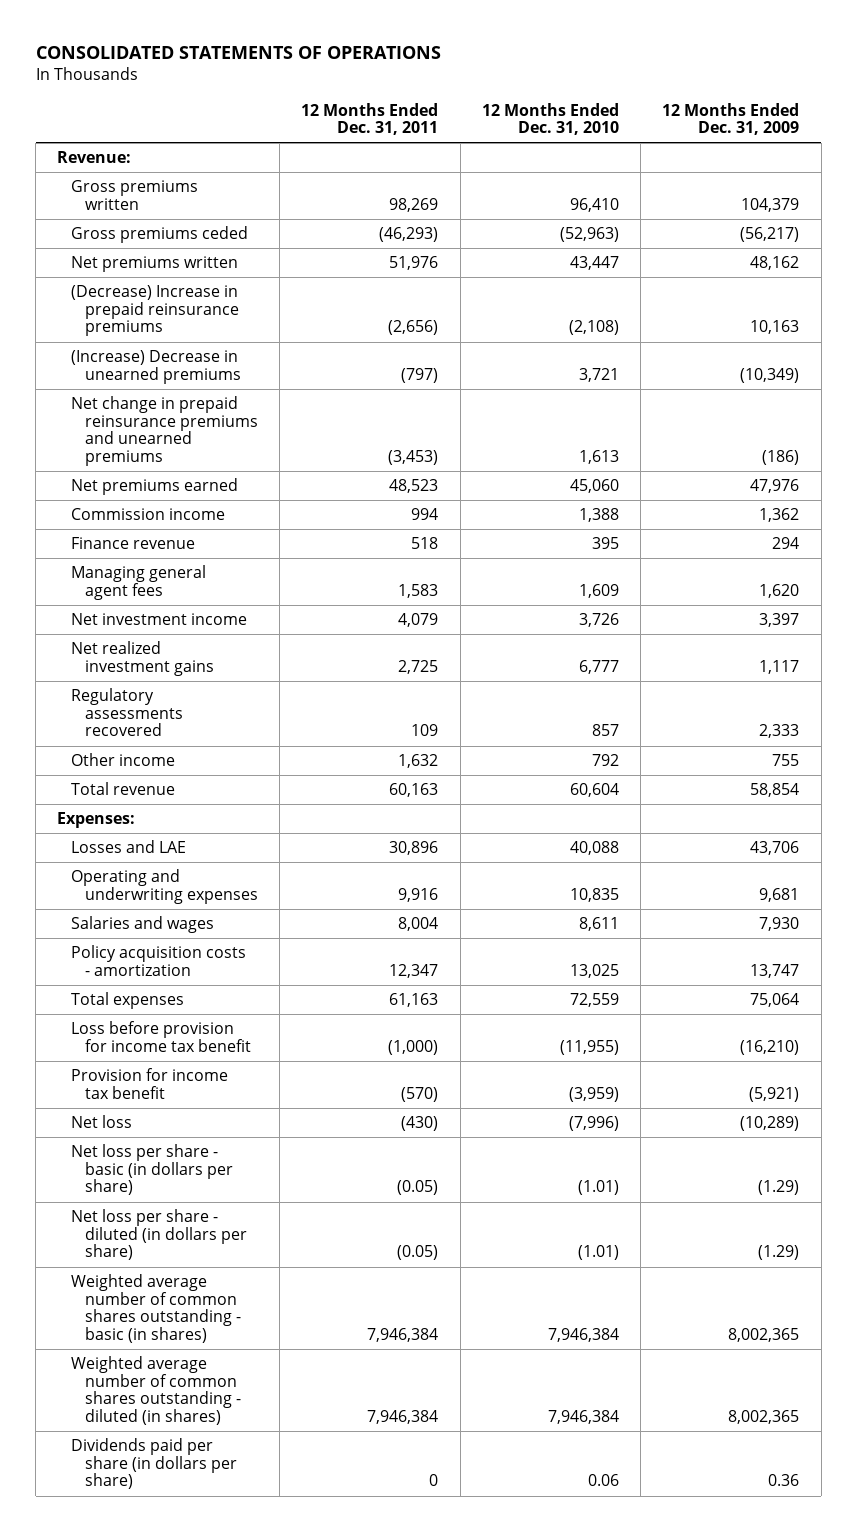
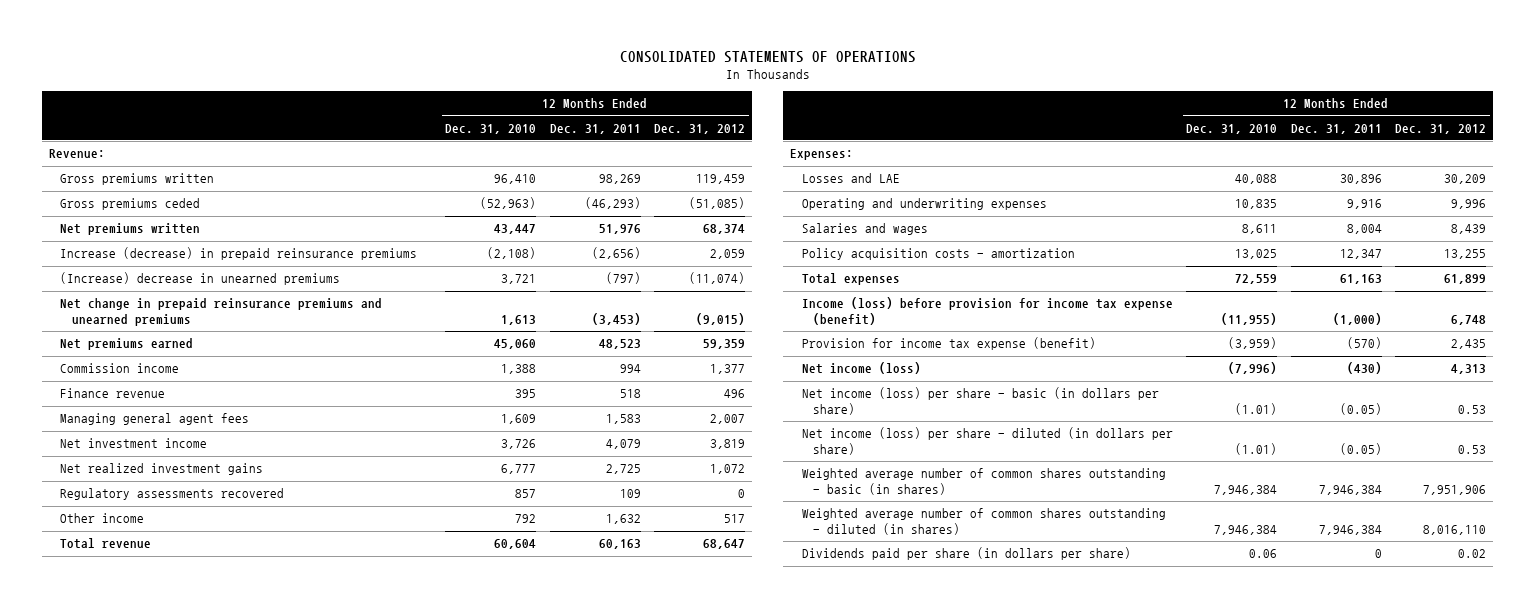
[662,102,800,136] 12 Months Ended Dec. 31, 2009 -> none
none -> [654,123,746,134] Dec. 31, 2012
[71,285,239,337] (Decrease) Increase in prepaid reinsurance premiums -> [60,247,418,261] Increase (decrease) in prepaid reinsurance premiums
[71,350,241,384] (Increase) Decrease in unearned premiums -> [60,272,341,286] (Increase) decrease in unearned premiums
[71,1021,251,1052] Loss before provision for income tax benefit -> [801,297,1173,325] Income (loss) before provision for income tax expense (benefit)
[71,1068,229,1099] Provision for income tax benefit -> [801,337,1096,351] Provision for income tax expense (benefit)
[71,1115,133,1129] Net loss -> [801,362,921,375] Net income (loss)
[71,1144,233,1196] Net loss per share - basic (in dollars per share) -> [801,387,1159,415] Net income (loss) per share - basic (in dollars per share)
[71,1209,247,1261] Net loss per share - diluted (in dollars per share) -> [801,427,1173,455] Net income (loss) per share - diluted (in dollars per share)

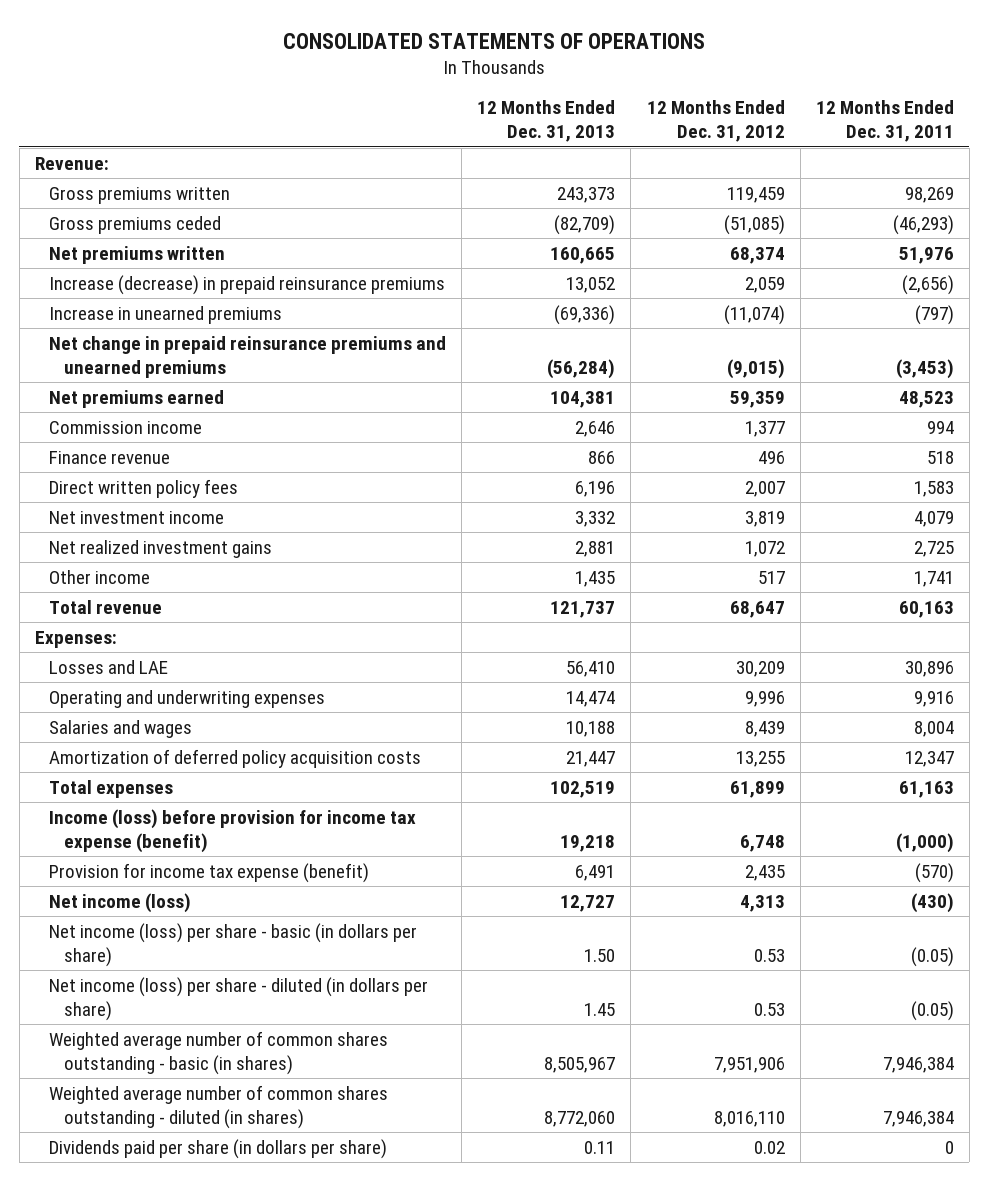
[444,123,536,134] Dec. 31, 2010 -> none
none -> [477,100,616,143] 12 Months Ended Dec. 31, 2013
[60,272,341,286] (Increase) decrease in unearned premiums -> [49,305,283,324] Increase in unearned premiums
[60,413,250,426] Managing general agent fees -> [49,478,239,498] Direct written policy fees
[60,488,285,501] Regulatory assessments recovered -> none
[605,514,641,525] 1,632 -> [913,570,954,587] 1,741
[801,248,1075,261] Policy acquisition costs - amortization -> [49,748,422,768] Amortization of deferred policy acquisition costs

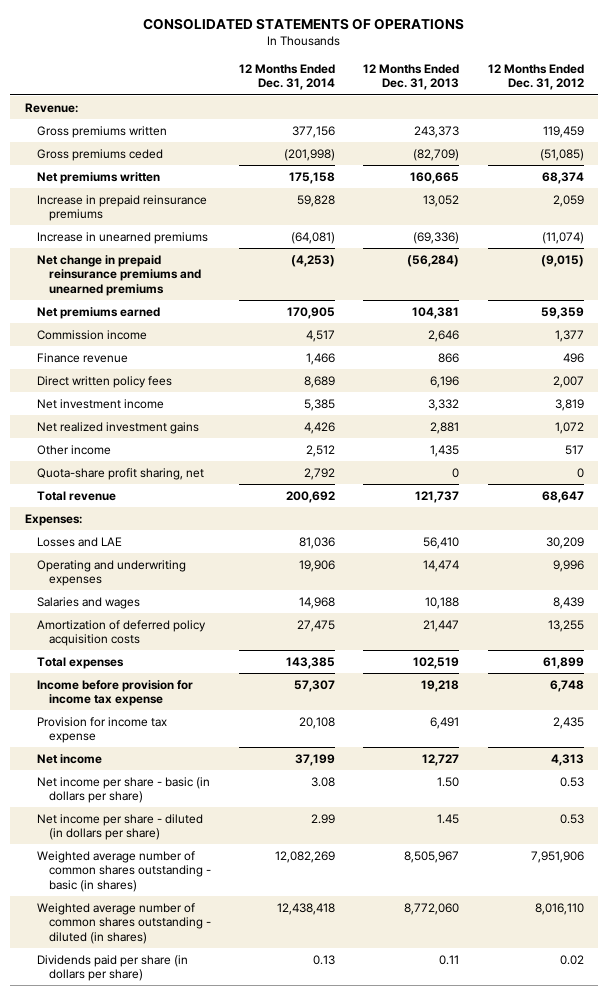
[815,100,954,143] 12 Months Ended Dec. 31, 2011 -> none
none -> [238,63,335,91] 12 Months Ended Dec. 31, 2014
[49,274,446,295] Increase (decrease) in prepaid reinsurance premiums -> [36,194,207,222] Increase in prepaid reinsurance premiums
none -> [36,467,204,480] Quota-share profit sharing, net
[49,808,417,853] Income (loss) before provision for income tax expense (benefit) -> [36,679,193,707] Income before provision for income tax expense
[49,862,370,883] Provision for income tax expense (benefit) -> [36,716,167,744] Provision for income tax expense
[49,892,192,913] Net income (loss) -> [36,753,102,764] Net income
[49,922,418,967] Net income (loss) per share - basic (in dollars per share) -> [36,776,210,804] Net income per share - basic (in dollars per share)
[49,976,429,1021] Net income (loss) per share - diluted (in dollars per share) -> [36,813,203,841] Net income per share - diluted (in dollars per share)

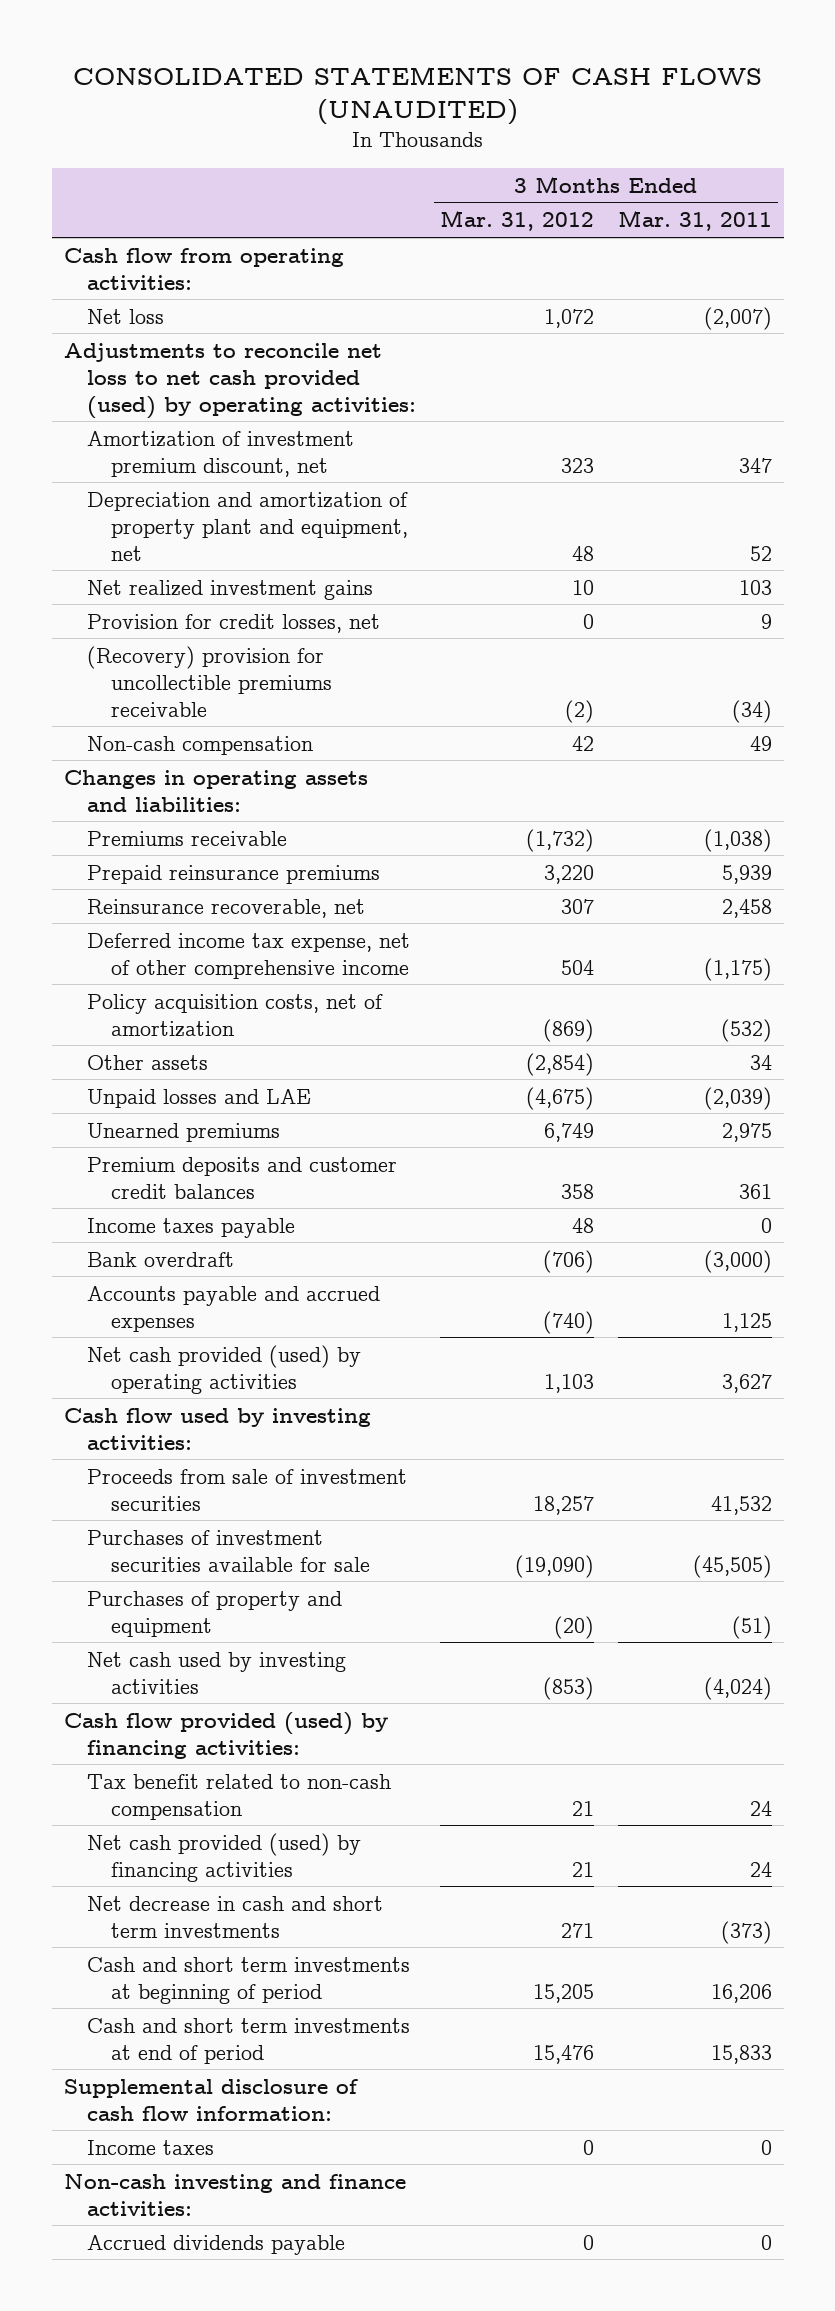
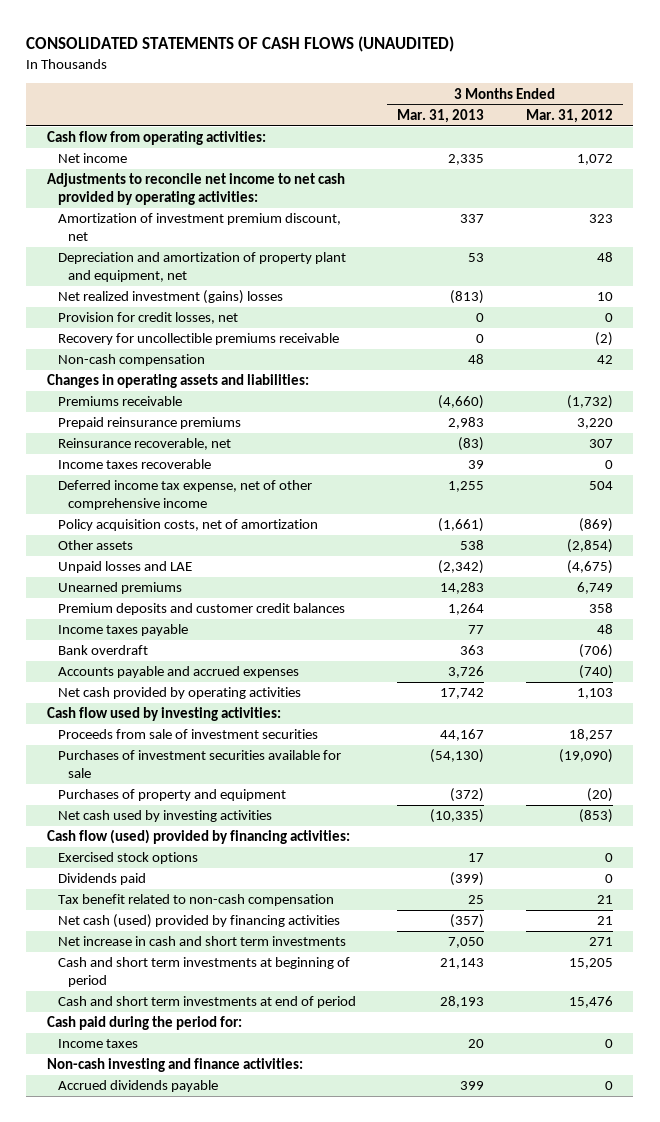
[617,210,772,232] Mar. 31, 2011 -> none
none -> [397,108,485,123] Mar. 31, 2013
[87,308,165,324] Net loss -> [57,153,127,164] Net income
[63,342,417,419] Adjustments to reconcile net loss to net cash provided (used) by operating activities: -> [47,173,346,206] Adjustments to reconcile net income to net cash provided by operating activities:
[87,579,374,600] Net realized investment gains -> [57,290,283,305] Net realized investment (gains) losses
[87,645,332,717] (Recovery) provision for uncollectible premiums receivable -> [57,333,339,346] Recovery for uncollectible premiums receivable
none -> [57,459,211,470] Income taxes recoverable
[87,1344,362,1394] Net cash provided (used) by operating activities -> [57,687,301,700] Net cash provided by operating activities
[63,1711,388,1759] Cash flow provided (used) by financing activities: -> [47,829,351,845] Cash flow (used) provided by financing activities:
none -> [57,852,198,865] Exercised stock options
none -> [57,873,146,886] Dividends paid
[87,1832,362,1882] Net cash provided (used) by financing activities -> [57,914,340,929] Net cash (used) provided by financing activities
[87,1895,384,1938] Net decrease in cash and short term investments -> [57,936,346,947] Net increase in cash and short term investments
[63,2078,358,2121] Supplemental disclosure of cash flow information: -> none
none -> [47,1016,243,1031] Cash paid during the period for:

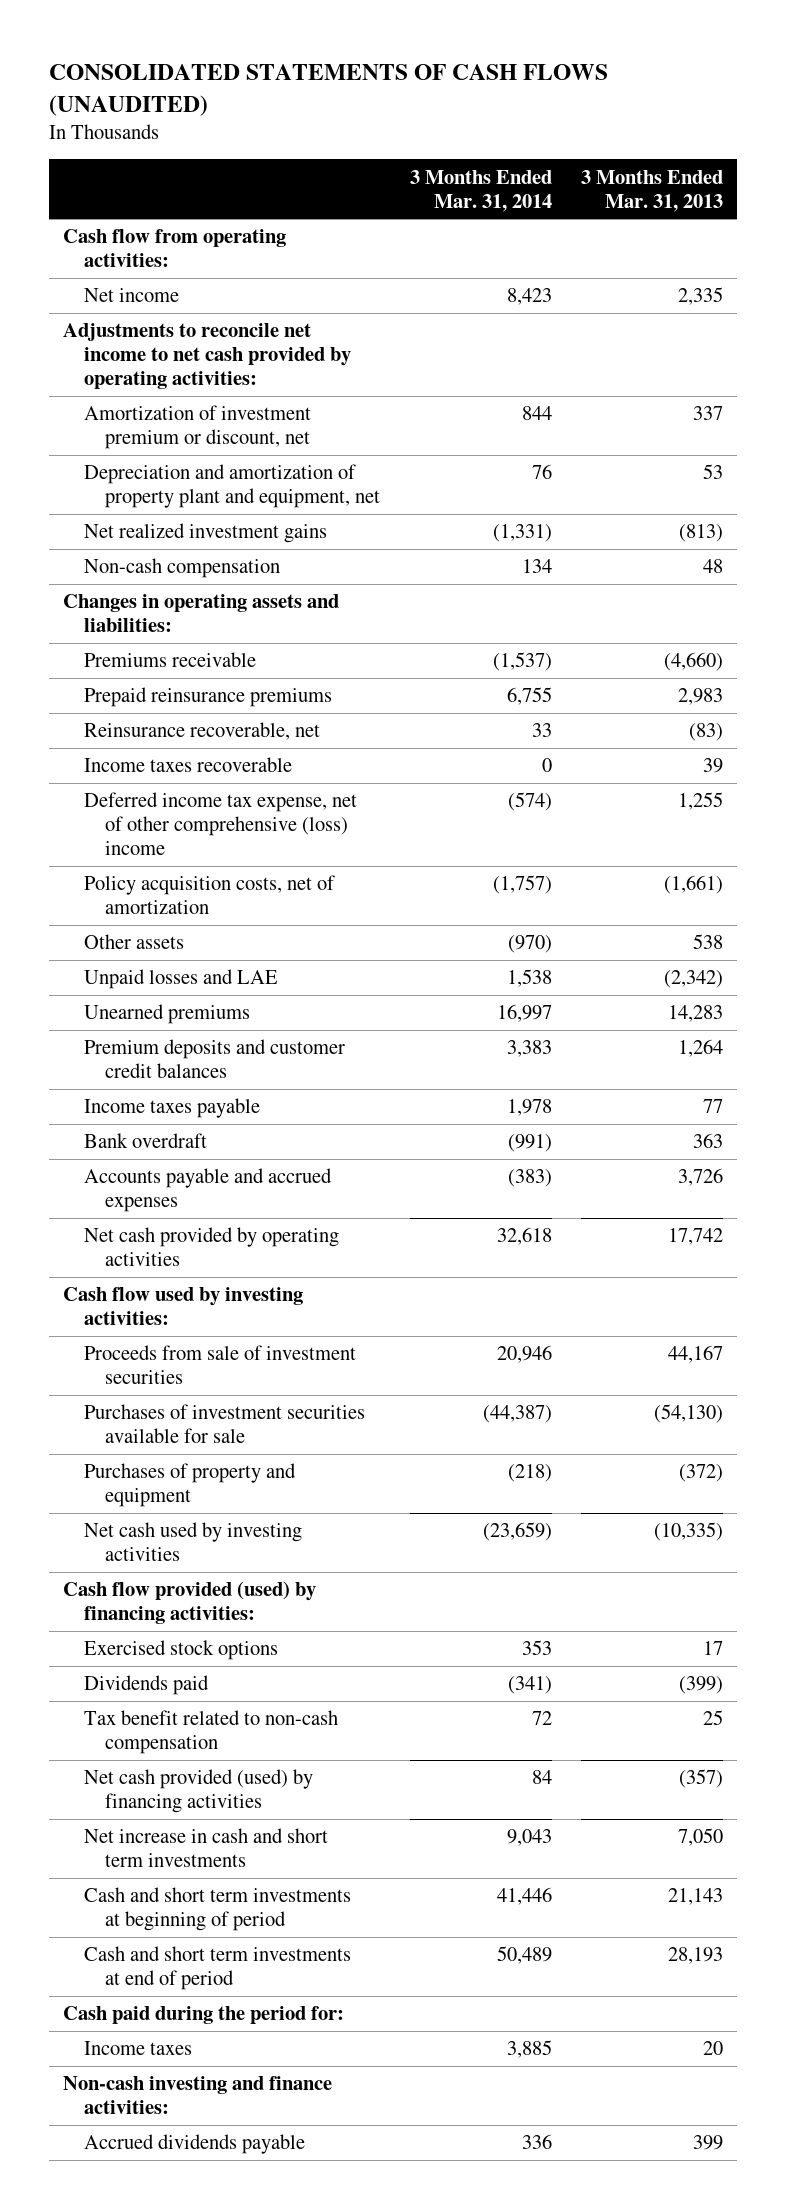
[525,108,613,123] Mar. 31, 2012 -> none
none -> [409,169,552,212] 3 Months Ended Mar. 31, 2014
[57,213,341,242] Amortization of investment premium discount, net -> [84,405,312,450] Amortization of investment premium or discount, net
[57,312,238,325] Provision for credit losses, net -> none
[57,333,339,346] Recovery for uncollectible premiums receivable -> none
[57,290,283,305] Net realized investment (gains) losses -> [84,523,328,544] Net realized investment gains
[57,480,312,511] Deferred income tax expense, net of other comprehensive income -> [84,792,358,856] Deferred income tax expense, net of other comprehensive (loss) income
[47,829,351,845] Cash flow (used) provided by financing activities: -> [63,1581,317,1625] Cash flow provided (used) by financing activities:
[57,914,340,929] Net cash (used) provided by financing activities -> [84,1769,314,1814] Net cash provided (used) by financing activities

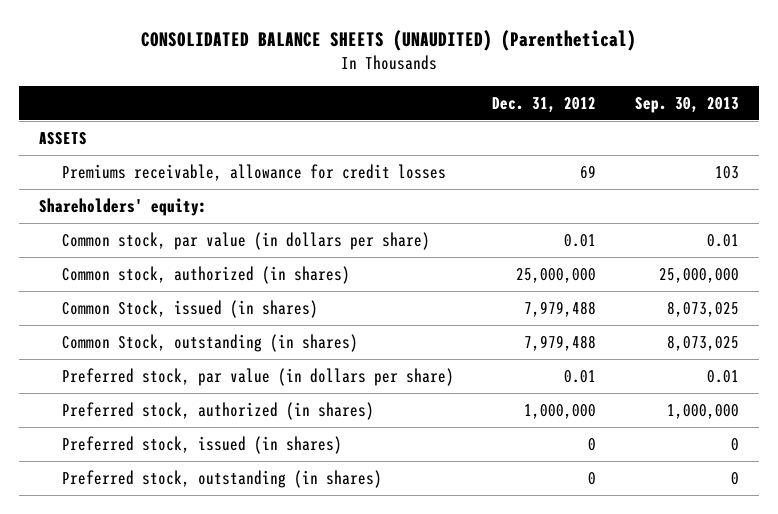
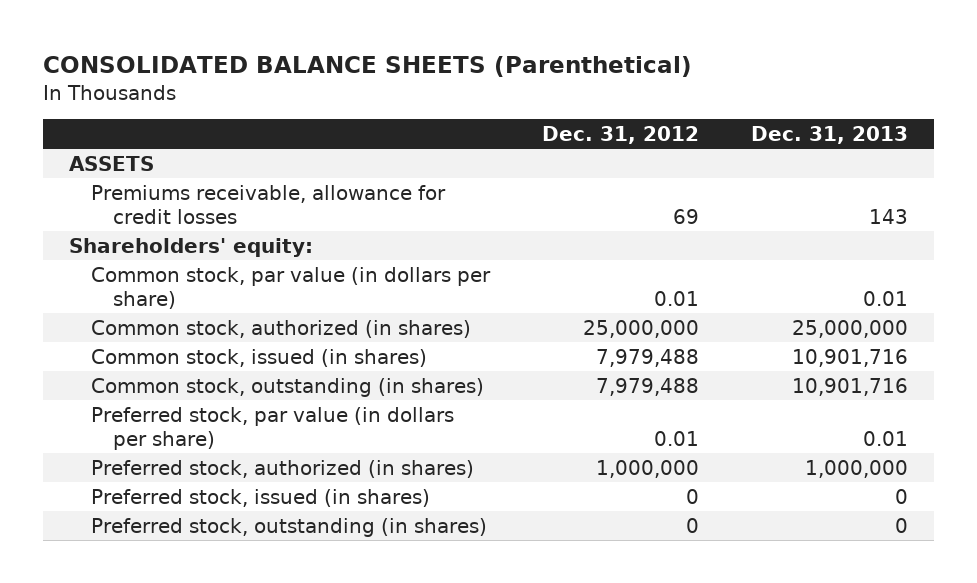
[140,29,636,51] CONSOLIDATED BALANCE SHEETS (UNAUDITED) (Parenthetical) -> [42,56,692,78] CONSOLIDATED BALANCE SHEETS (Parenthetical)
[635,96,740,113] Sep. 30, 2013 -> none
none -> [751,126,909,145] Dec. 31, 2013
[61,299,318,318] Common Stock, issued (in shares) -> [90,348,427,367] Common stock, issued (in shares)
[61,333,358,352] Common Stock, outstanding (in shares) -> [90,377,484,397] Common stock, outstanding (in shares)

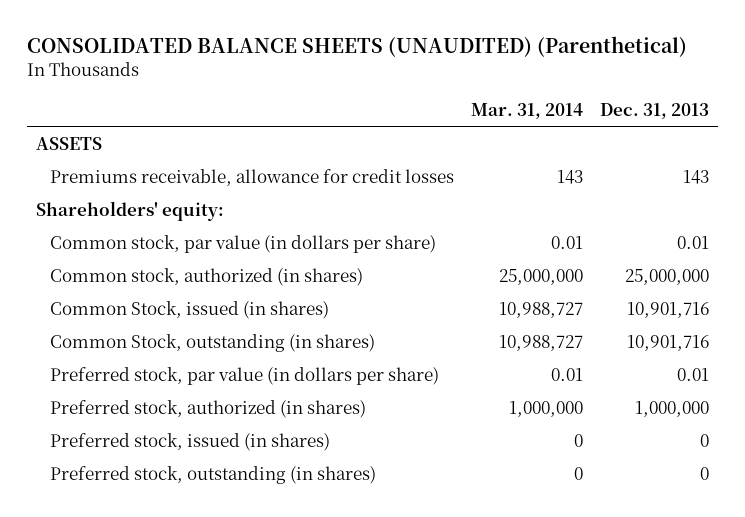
[42,56,692,78] CONSOLIDATED BALANCE SHEETS (Parenthetical) -> [27,36,688,58] CONSOLIDATED BALANCE SHEETS (UNAUDITED) (Parenthetical)
[542,126,700,145] Dec. 31, 2012 -> none
none -> [471,102,584,119] Mar. 31, 2014
[90,348,427,367] Common stock, issued (in shares) -> [50,300,330,319] Common Stock, issued (in shares)
[90,377,484,397] Common stock, outstanding (in shares) -> [50,333,376,352] Common Stock, outstanding (in shares)

